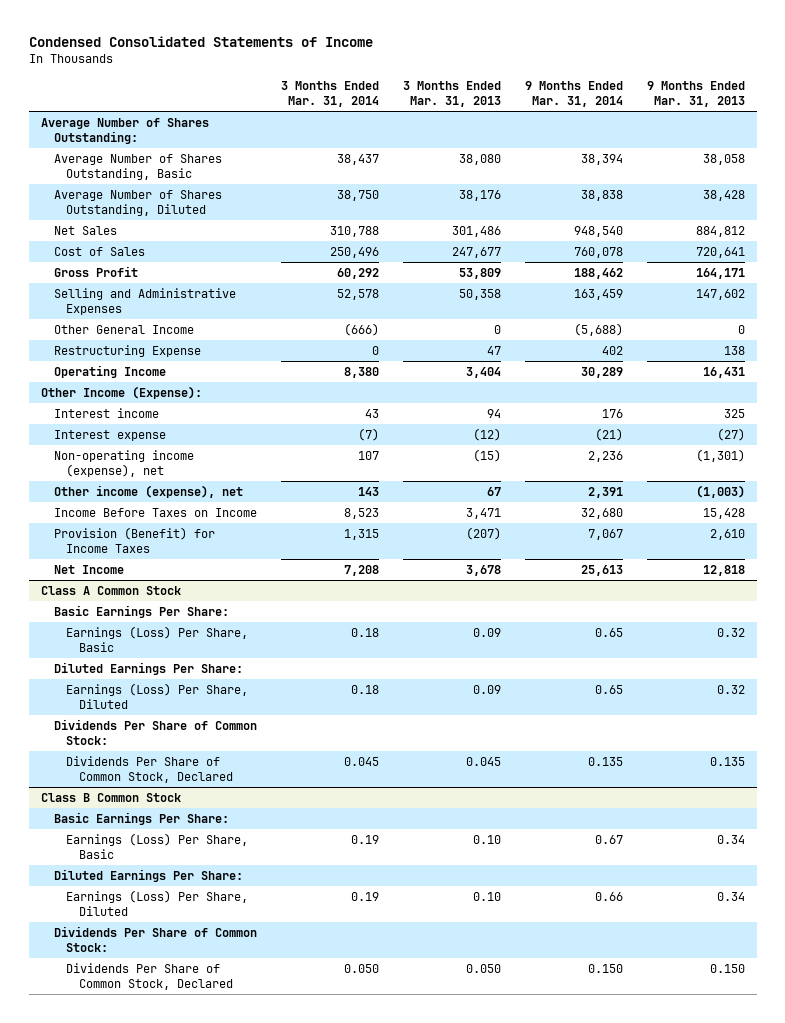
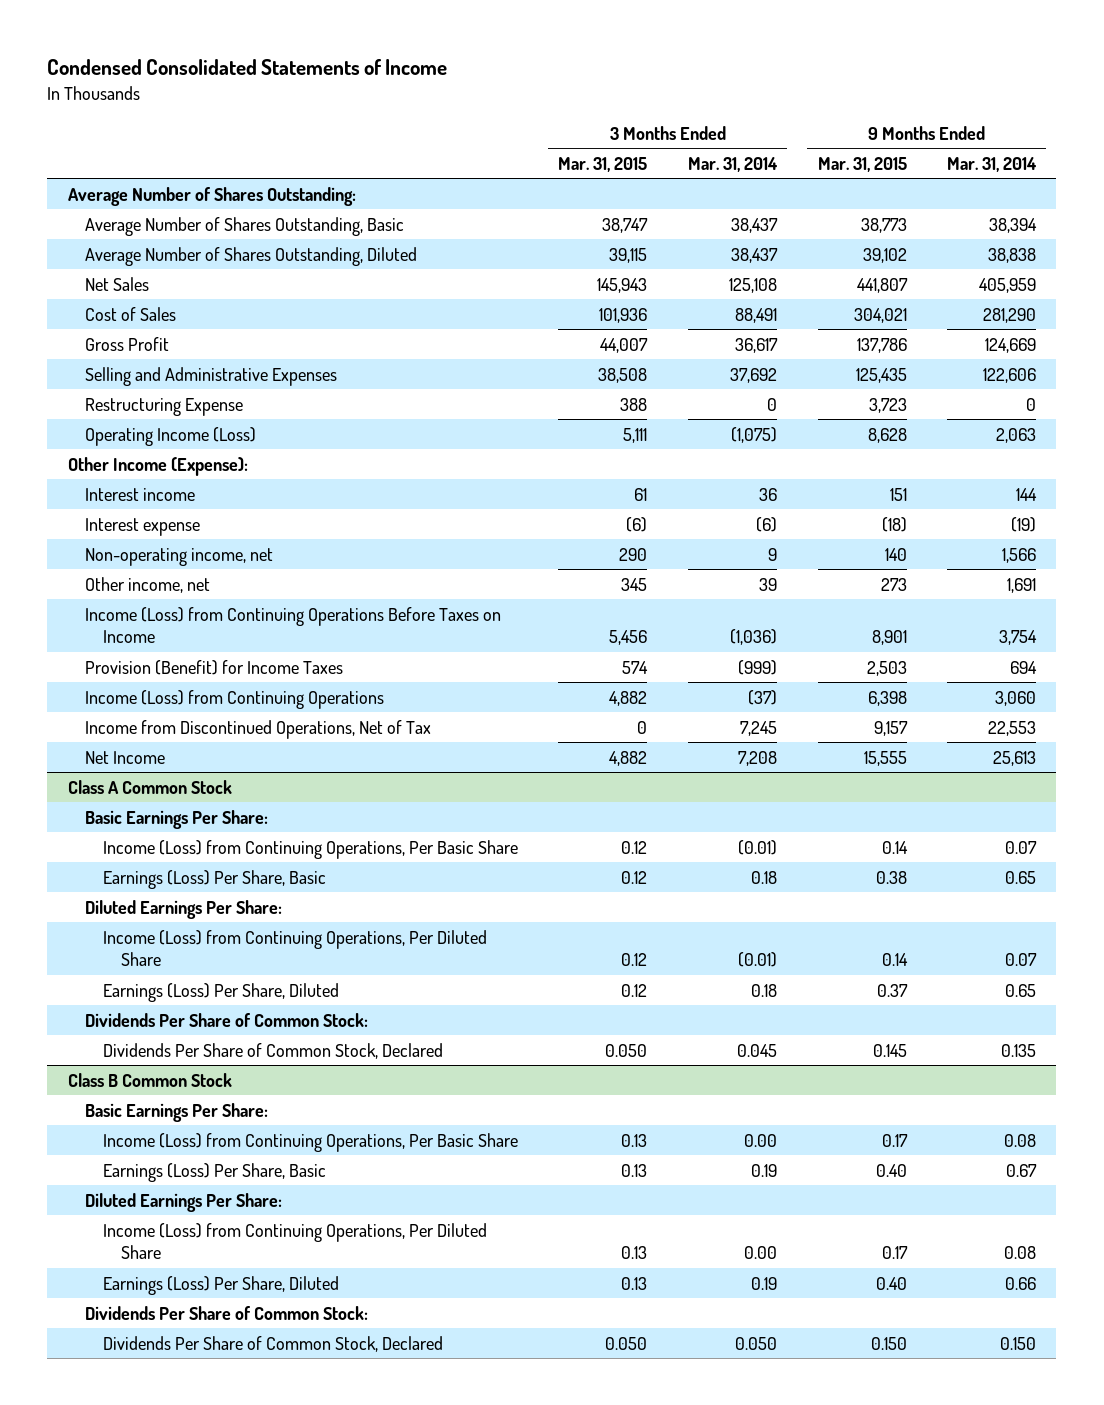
[402,81,501,108] 3 Months Ended Mar. 31, 2013 -> none
[646,81,745,108] 9 Months Ended Mar. 31, 2013 -> none
none -> [558,156,648,172] Mar. 31, 2015
none -> [817,156,907,172] Mar. 31, 2015
[53,324,194,334] Other General Income -> none
[336,189,379,201] 38,750 -> [731,247,779,263] 38,437
[329,225,379,237] 310,788 -> [729,277,778,293] 125,108
[573,225,623,237] 948,540 -> [979,277,1037,293] 405,959
[329,246,379,258] 250,496 -> [735,307,778,323] 88,491
[573,246,623,258] 760,078 -> [983,307,1037,323] 281,290
[336,267,379,279] 60,292 -> [735,337,779,353] 36,617
[573,267,623,279] 188,462 -> [985,337,1037,353] 124,669
[336,288,379,300] 52,578 -> [730,367,778,383] 37,692
[573,288,623,300] 163,459 -> [983,367,1037,383] 122,606
[601,345,623,355] 402 -> [1026,397,1037,411] 0
[53,364,166,378] Operating Income -> [85,426,257,446] Operating Income (Loss)
[343,366,379,378] 8,380 -> [731,426,778,443] (1,075)
[580,366,623,378] 30,289 -> [996,427,1037,443] 2,063
[364,408,379,418] 43 -> [759,487,778,501] 36
[601,408,623,418] 176 -> [1016,487,1038,501] 144
[357,427,379,441] (7) -> [756,516,778,532] (6)
[594,427,623,441] (21) -> [1011,516,1037,532] (19)
[53,449,194,477] Non-operating income (expense), net -> [85,547,274,566] Non-operating income, net
[357,450,379,460] 107 -> [768,547,778,561] 9
[587,450,623,462] 2,236 -> [1002,547,1037,563] 1,566
[53,484,243,498] Other income (expense), net -> [85,576,211,593] Other income, net
[357,486,379,496] 143 -> [759,577,778,591] 39
[587,486,623,498] 2,391 -> [1007,577,1037,593] 1,691
[53,507,257,517] Income Before Taxes on Income -> [85,606,502,644] Income (Loss) from Continuing Operations Before Taxes on Income
[343,507,379,519] 8,523 -> [730,629,778,646] (1,036)
[580,507,623,519] 32,680 -> [999,630,1038,646] 3,754
[343,528,379,540] 1,315 -> [738,659,778,675] (999)
[587,528,623,540] 7,067 -> [1010,660,1038,674] 694
none -> [85,689,385,709] Income (Loss) from Continuing Operations
none -> [85,719,432,739] Income from Discontinued Operations, Net of Tax
none -> [102,839,518,859] Income (Loss) from Continuing Operations, Per Basic Share
none -> [102,929,487,967] Income (Loss) from Continuing Operations, Per Diluted Share
none -> [102,1132,518,1152] Income (Loss) from Continuing Operations, Per Basic Share
none -> [102,1222,487,1260] Income (Loss) from Continuing Operations, Per Diluted Share

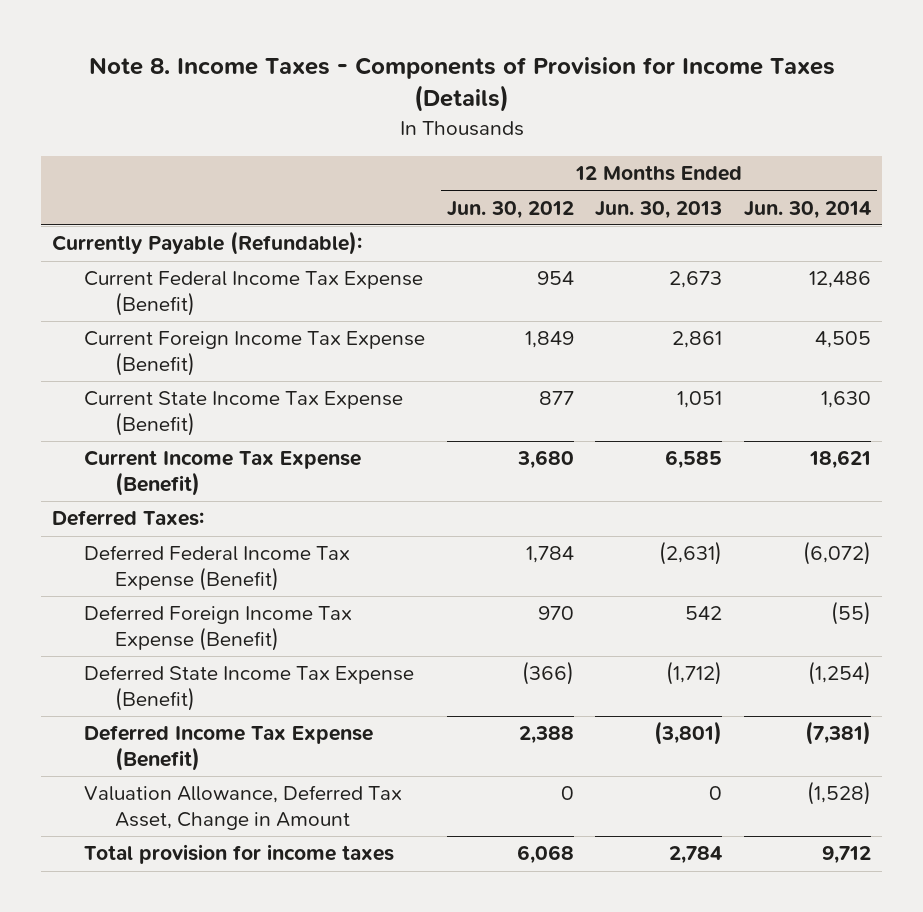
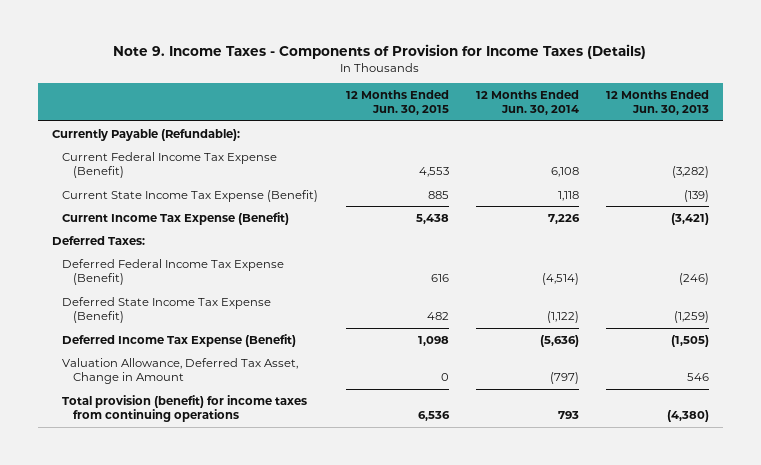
[88,56,835,113] Note 8. Income Taxes - Components of Provision for Income Taxes (Details) -> [113,43,647,59] Note 9. Income Taxes - Components of Provision for Income Taxes (Details)
[446,200,574,219] Jun. 30, 2012 -> none
none -> [345,89,449,116] 12 Months Ended Jun. 30, 2015
[83,331,425,376] Current Foreign Income Tax Expense (Benefit) -> none
[669,271,723,289] 2,673 -> [672,166,710,179] (3,282)
[809,271,872,289] 12,486 -> [550,167,579,178] 6,108
[677,391,723,409] 1,051 -> [684,189,710,202] (139)
[821,391,872,409] 1,630 -> [557,190,579,201] 1,118
[665,450,723,470] 6,585 -> [671,212,710,225] (3,421)
[809,450,872,470] 18,621 -> [547,213,580,224] 7,226
[83,605,352,651] Deferred Foreign Income Tax Expense (Benefit) -> none
[659,541,723,566] (2,631) -> [679,273,710,286] (246)
[803,541,872,566] (6,072) -> [541,273,579,286] (4,514)
[666,661,723,686] (1,712) -> [674,311,710,324] (1,259)
[808,661,872,686] (1,254) -> [546,311,579,324] (1,122)
[654,721,723,746] (3,801) -> [671,334,710,347] (1,505)
[805,721,872,746] (7,381) -> [539,334,579,347] (5,636)
[709,786,723,801] 0 -> [687,373,710,382] 546
[807,781,872,806] (1,528) -> [549,372,579,385] (797)
[83,844,394,865] Total provision for income taxes -> [62,394,308,423] Total provision (benefit) for income taxes from continuing operations
[669,846,723,865] 2,784 -> [667,410,710,423] (4,380)
[822,846,872,865] 9,712 -> [557,411,579,420] 793

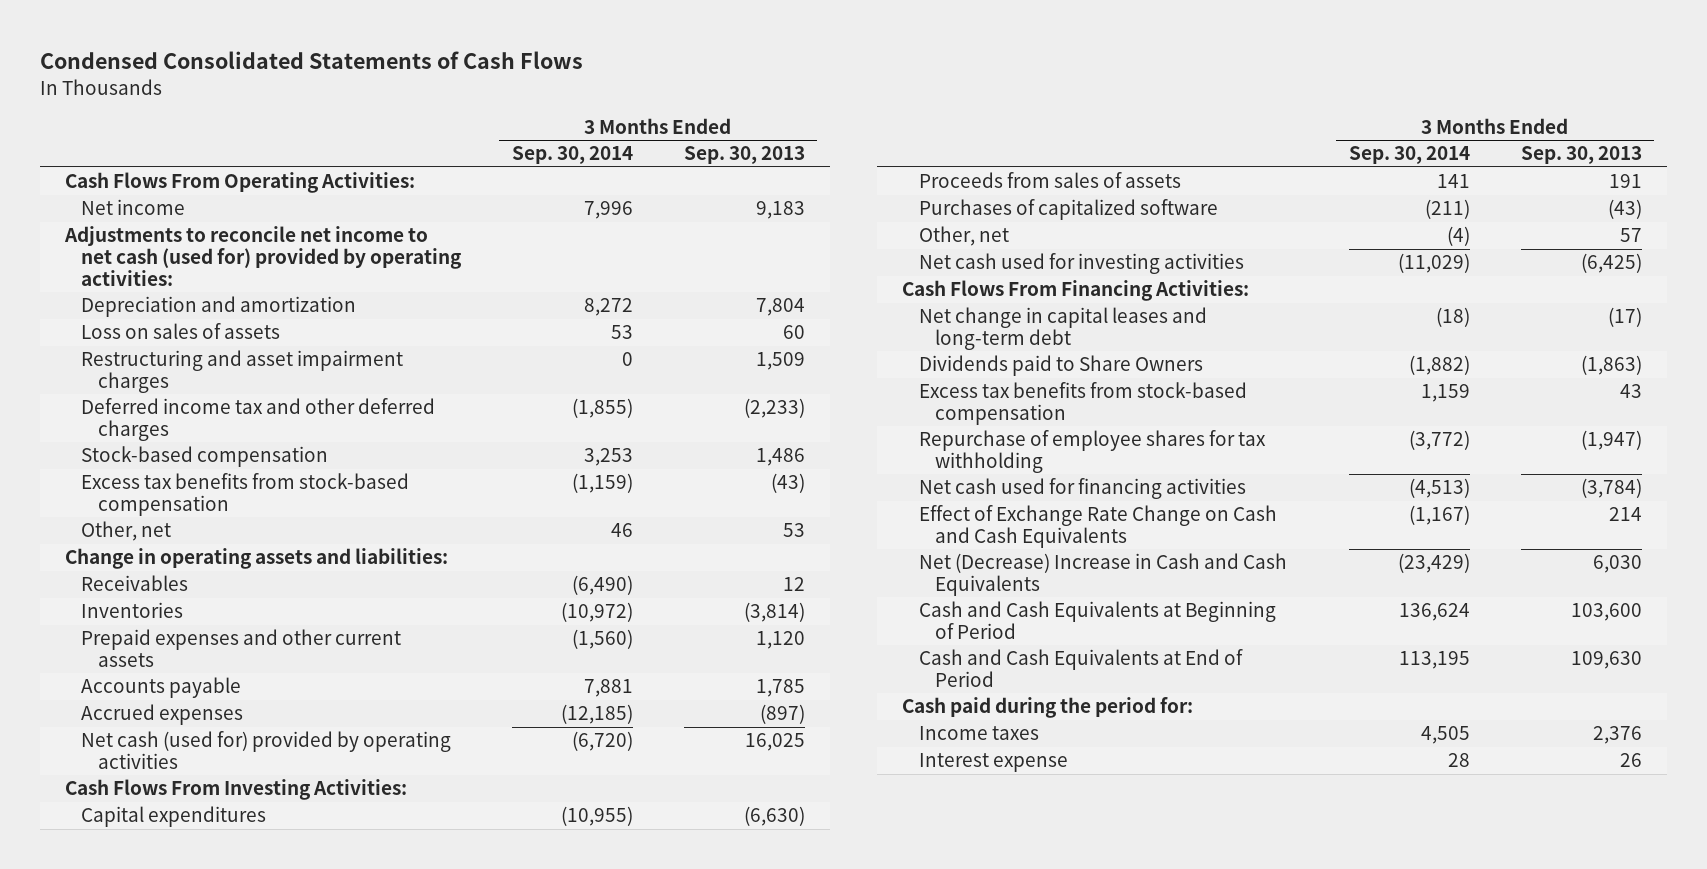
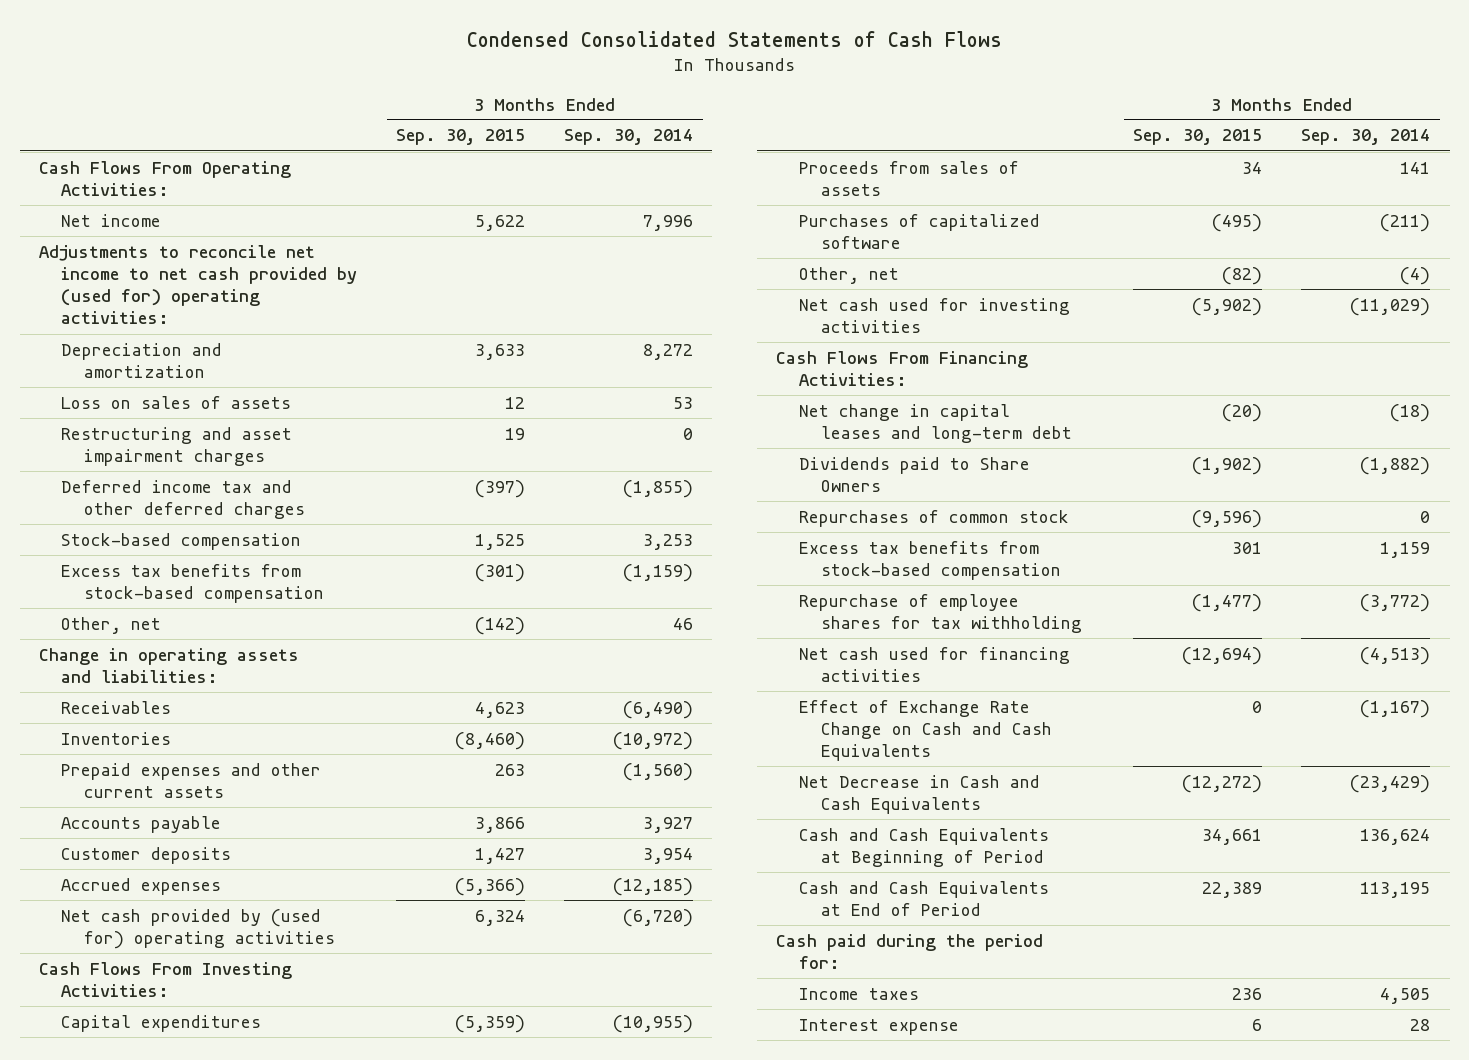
[683,146,805,165] Sep. 30, 2013 -> none
none -> [396,129,526,146] Sep. 30, 2015
[64,226,463,286] Adjustments to reconcile net income to net cash (used for) provided by operating activities: -> [39,244,358,325] Adjustments to reconcile net income to net cash provided by (used for) operating activities:
[584,679,634,698] 7,881 -> [643,816,694,833] 3,927
none -> [61,846,232,864] Customer deposits
[81,731,452,769] Net cash (used for) provided by operating activities -> [61,908,335,949] Net cash provided by (used for) operating activities
none -> [798,509,1069,527] Repurchases of common stock
[918,553,1287,596] Net (Decrease) Increase in Cash and Cash Equivalents -> [798,774,1040,814] Net Decrease in Cash and Cash Equivalents

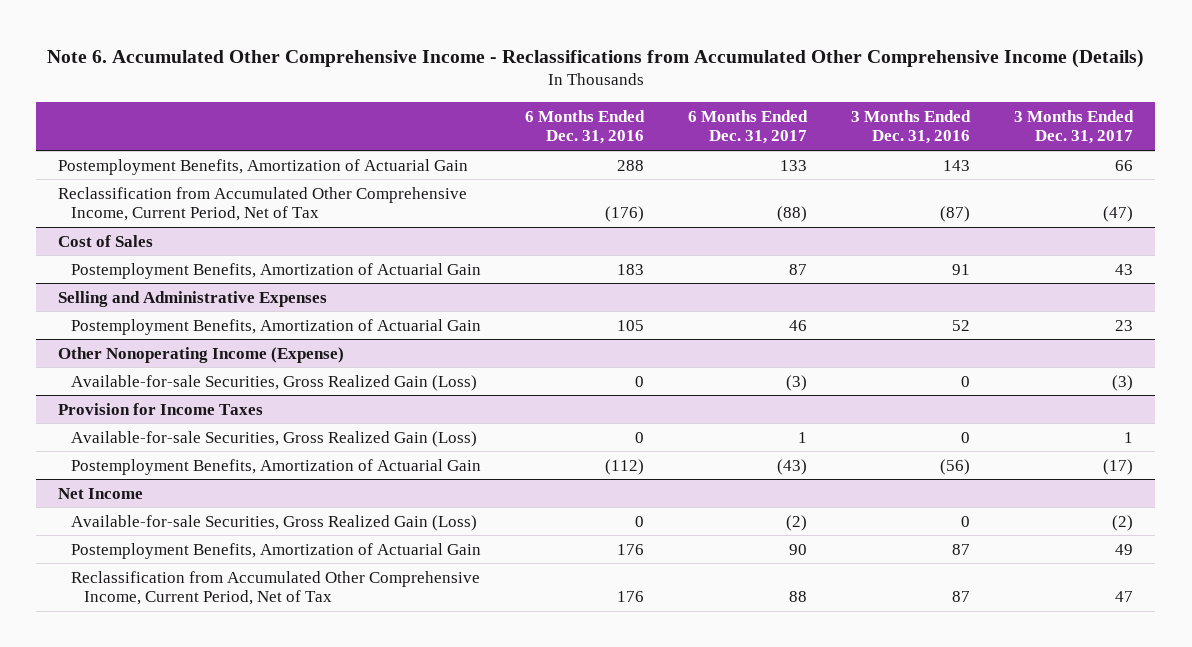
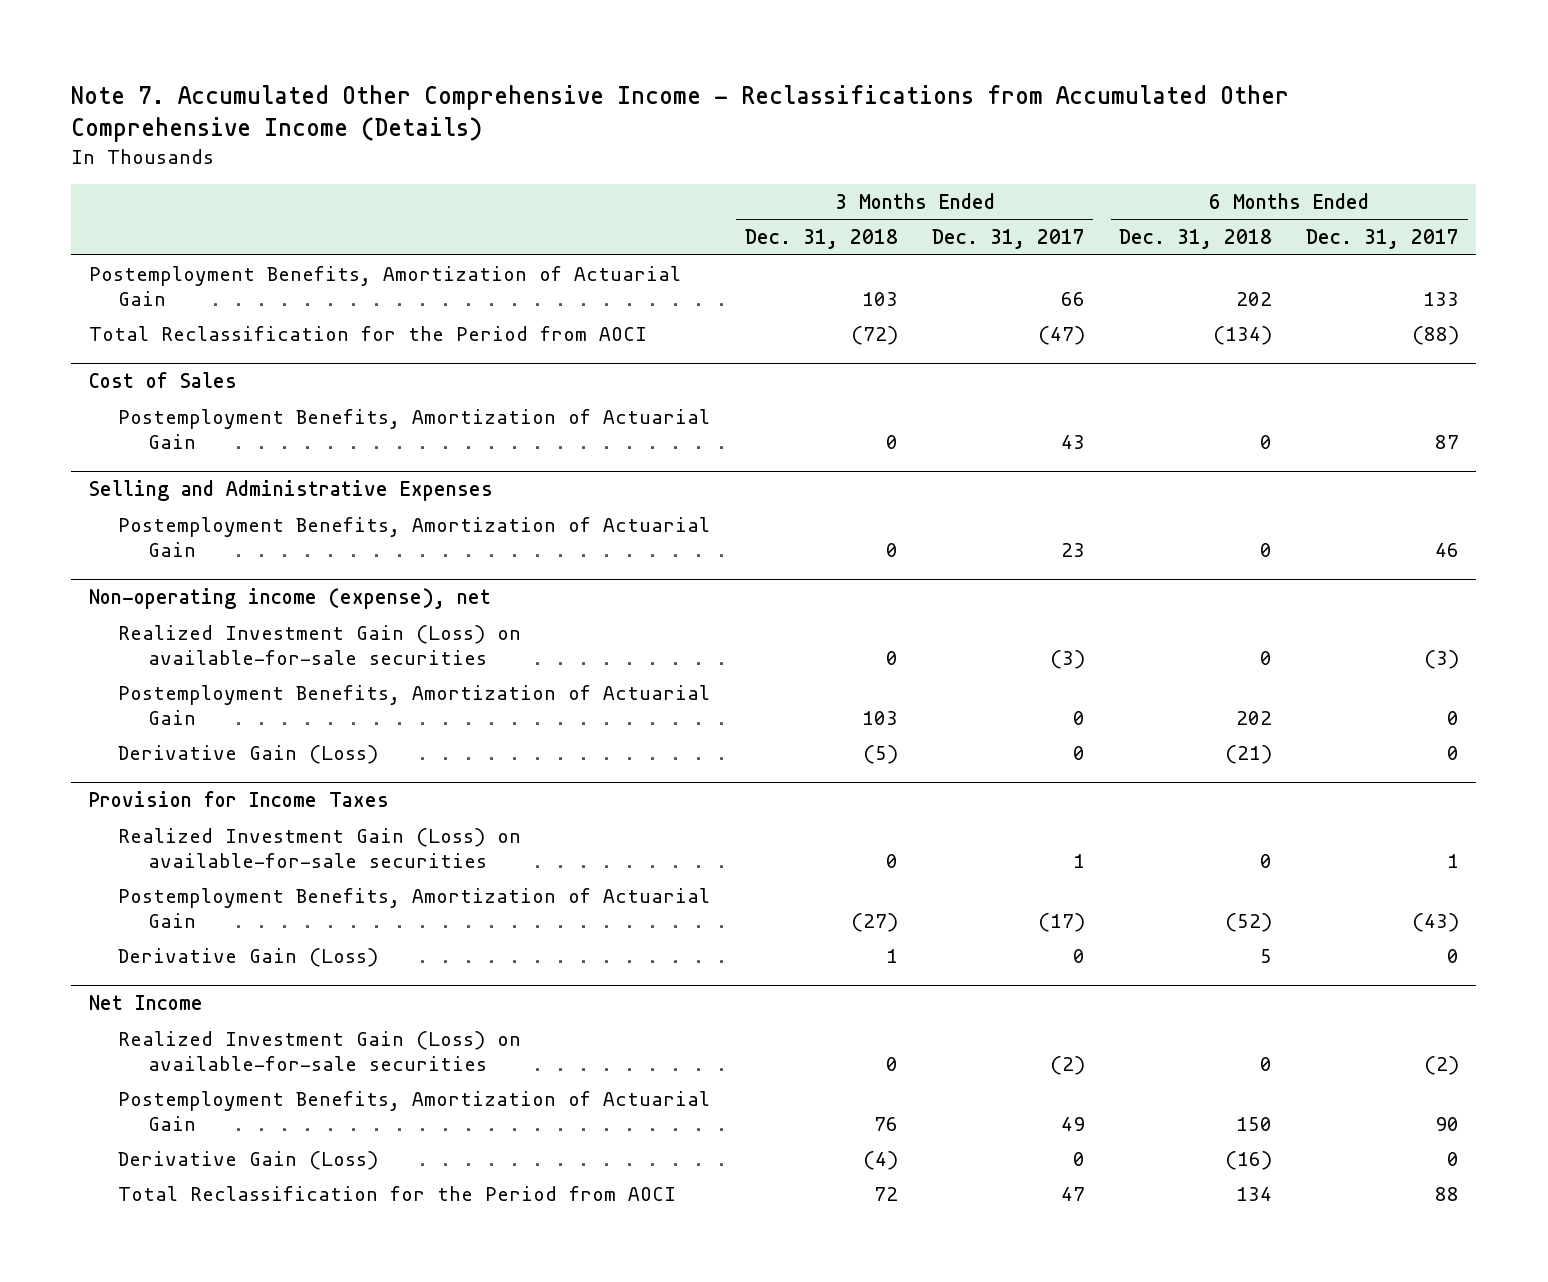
[46,48,1144,68] Note 6. Accumulated Other Comprehensive Income - Reclassifications from Accumulated Other Comprehensive Income (Details) -> [71,84,1290,142] Note 7. Accumulated Other Comprehensive Income - Reclassifications from Accumulated Other Comprehensive Income (Details)
[525,109,646,145] 6 Months Ended Dec. 31, 2016 -> none
[851,109,972,145] 3 Months Ended Dec. 31, 2016 -> none
none -> [744,229,898,250] Dec. 31, 2018
none -> [1119,229,1273,250] Dec. 31, 2018
[58,186,468,222] Reclassification from Accumulated Other Comprehensive Income, Current Period, Net of Tax -> [88,325,647,341] Total Reclassification for the Period from AOCI
[58,346,345,363] Other Nonoperating Income (Expense) -> none
none -> [88,588,491,610] Non-operating income (expense), net
[71,374,478,391] Available-for-sale Securities, Gross Realized Gain (Loss) -> [118,624,522,665] Realized Investment Gain (Loss) on available-for-sale securities
none -> [118,684,711,725] Postemployment Benefits, Amortization of Actuarial Gain
none -> [118,744,379,764] Derivative Gain (Loss)
[71,430,478,447] Available-for-sale Securities, Gross Realized Gain (Loss) -> [118,827,522,868] Realized Investment Gain (Loss) on available-for-sale securities
none -> [118,947,379,967] Derivative Gain (Loss)
[71,514,478,531] Available-for-sale Securities, Gross Realized Gain (Loss) -> [118,1030,522,1071] Realized Investment Gain (Loss) on available-for-sale securities
none -> [118,1150,379,1170] Derivative Gain (Loss)
[71,570,481,606] Reclassification from Accumulated Other Comprehensive Income, Current Period, Net of Tax -> [118,1185,677,1201] Total Reclassification for the Period from AOCI

